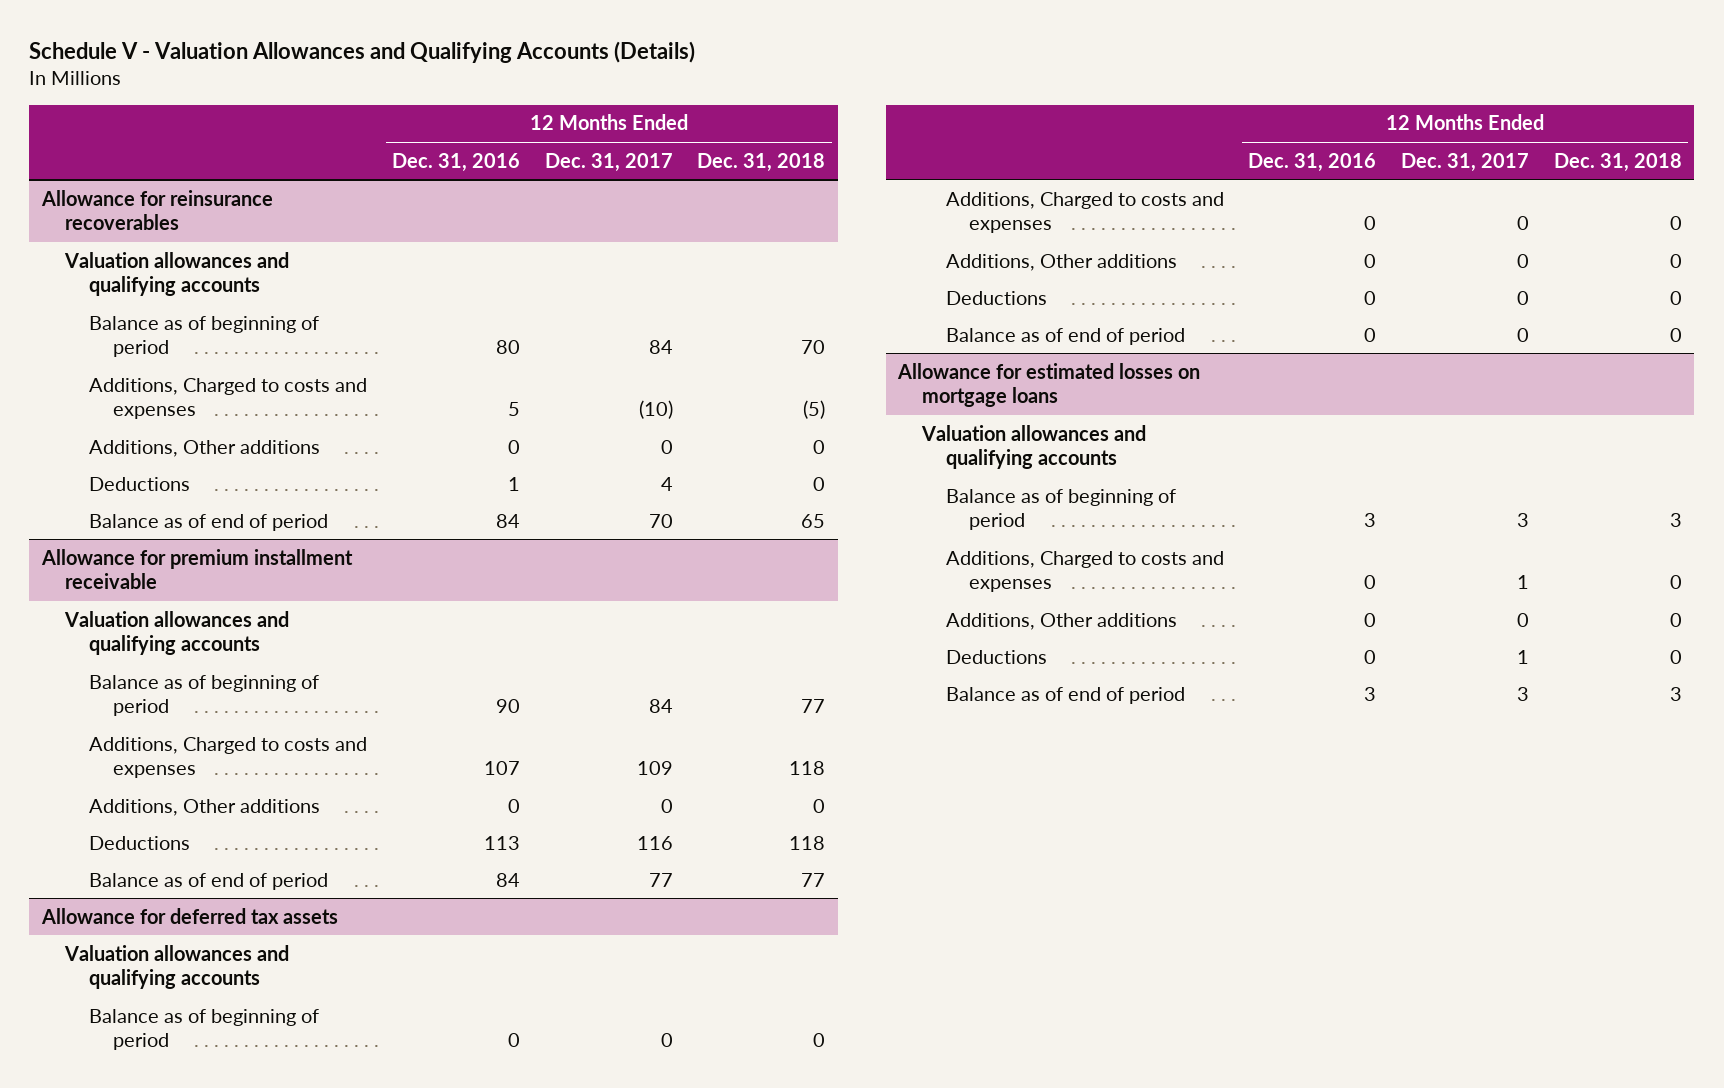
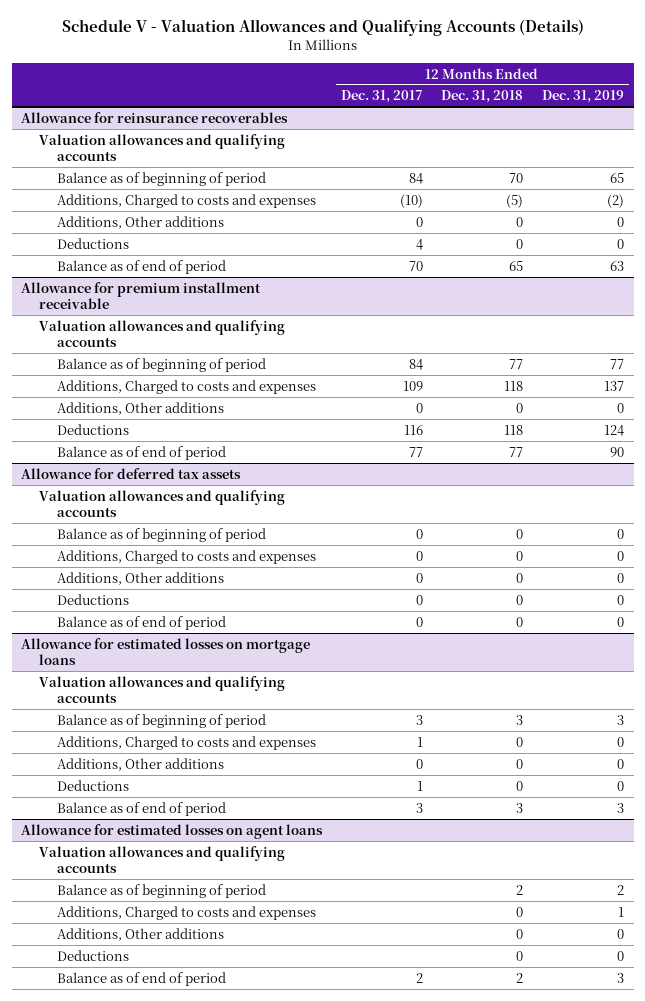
[391,152,520,172] Dec. 31, 2016 -> none
none -> [542,90,625,104] Dec. 31, 2019
none -> [20,823,323,839] Allowance for estimated losses on agent loans
none -> [38,845,285,873] Valuation allowances and qualifying accounts
none -> [56,883,266,898] Balance as of beginning of period
none -> [56,905,316,920] Additions, Charged to costs and expenses
none -> [56,927,224,941] Additions, Other additions
none -> [56,949,129,961] Deductions
none -> [56,971,226,986] Balance as of end of period

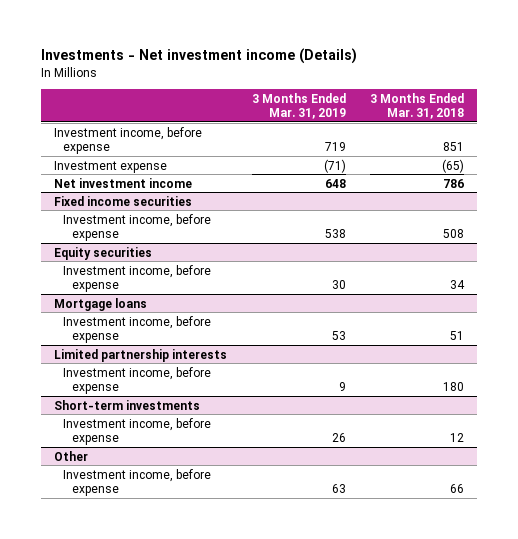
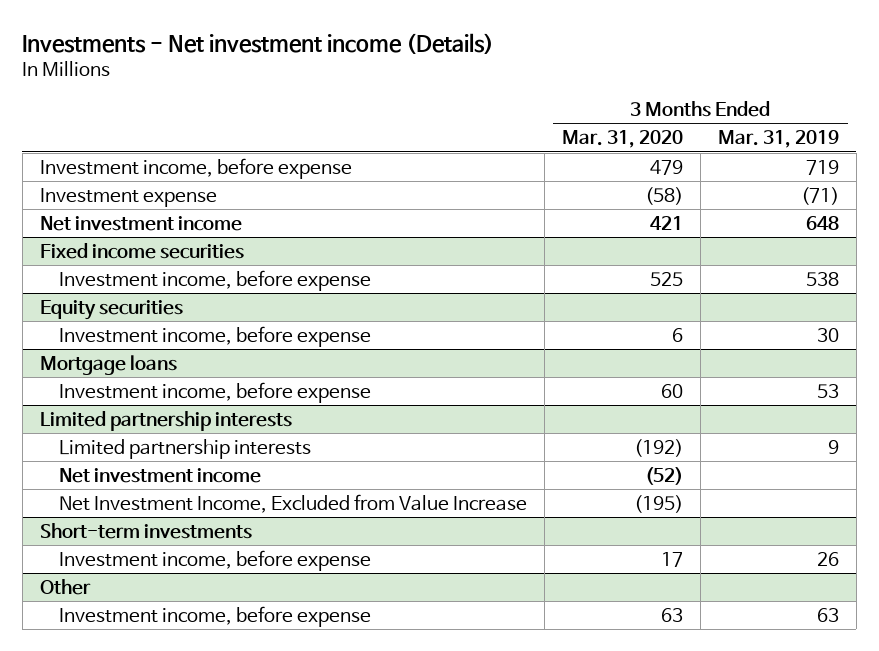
[370,92,465,119] 3 Months Ended Mar. 31, 2018 -> none
none -> [562,130,684,149] Mar. 31, 2020
[62,366,211,394] Investment income, before expense -> none
none -> [59,438,312,459] Limited partnership interests
none -> [59,467,262,483] Net investment income
none -> [59,493,528,513] Net Investment Income, Excluded from Value Increase

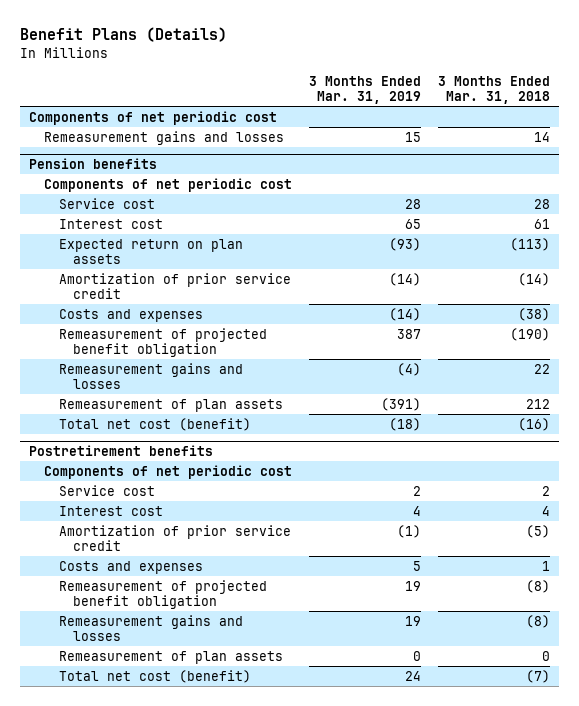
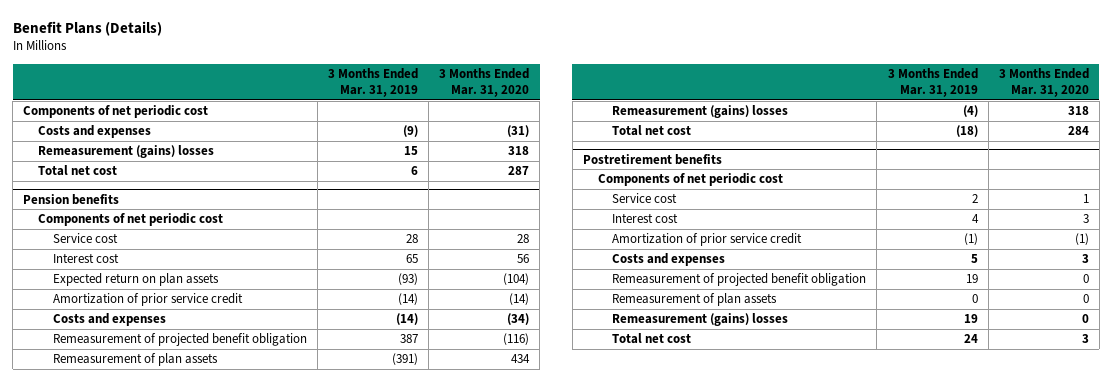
[438,75,551,105] 3 Months Ended Mar. 31, 2018 -> none
none -> [439,68,530,98] 3 Months Ended Mar. 31, 2020
none -> [37,125,151,139] Costs and expenses
[43,130,284,145] Remeasurement gains and losses -> [37,145,214,159] Remeasurement (gains) losses
none -> [37,165,117,177] Total net cost
[58,362,243,389] Remeasurement gains and losses -> none
none -> [612,105,789,119] Remeasurement (gains) losses
[58,417,251,431] Total net cost (benefit) -> [612,125,692,137] Total net cost
[58,614,243,641] Remeasurement gains and losses -> none
none -> [612,313,789,327] Remeasurement (gains) losses
[58,669,251,683] Total net cost (benefit) -> [612,333,692,345] Total net cost

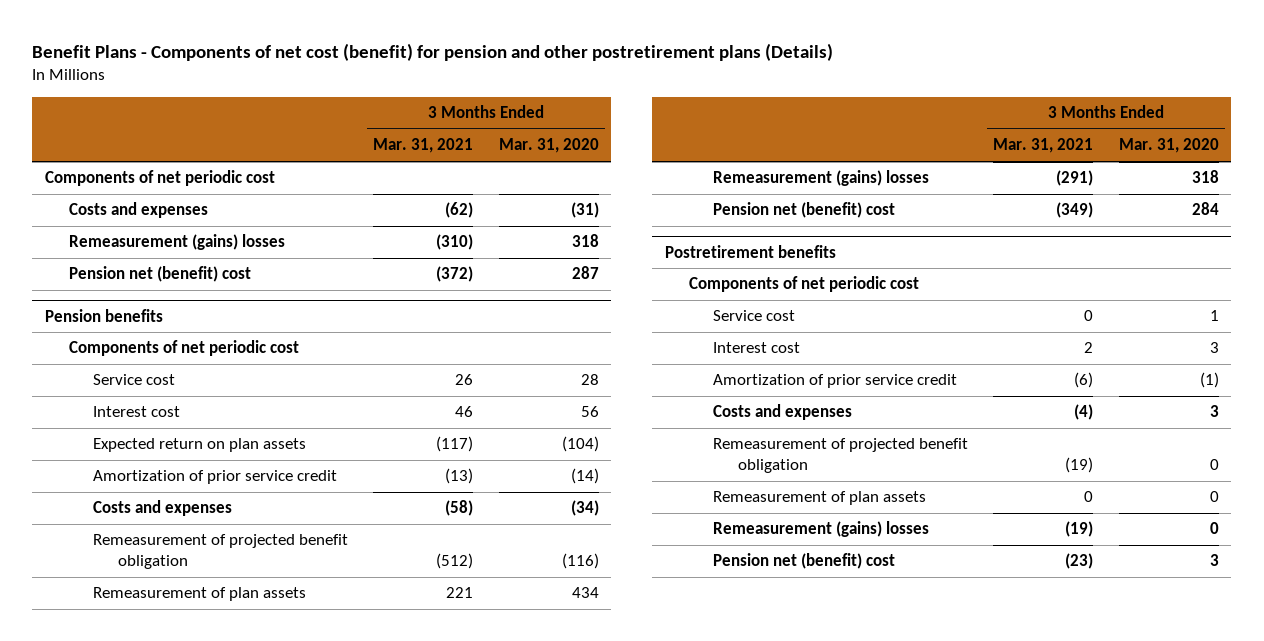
[12,20,162,36] Benefit Plans (Details) -> [32,42,834,61] Benefit Plans - Components of net cost (benefit) for pension and other postretirement plans (Details)
[327,68,418,98] 3 Months Ended Mar. 31, 2019 -> none
none -> [373,138,474,154] Mar. 31, 2021
[37,165,117,177] Total net cost -> [69,266,252,283] Pension net (benefit) cost
[612,125,692,137] Total net cost -> [713,202,896,219] Pension net (benefit) cost
[612,333,692,345] Total net cost -> [713,553,896,570] Pension net (benefit) cost

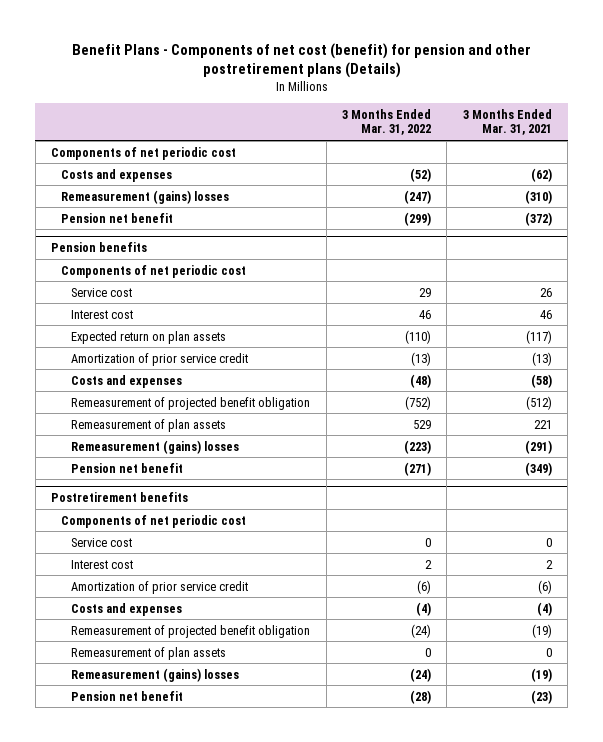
[498,138,599,154] Mar. 31, 2020 -> none
none -> [342,108,432,136] 3 Months Ended Mar. 31, 2022
[69,266,252,283] Pension net (benefit) cost -> [61,212,174,223] Pension net benefit
[713,202,896,219] Pension net (benefit) cost -> [71,462,184,473] Pension net benefit
[713,553,896,570] Pension net (benefit) cost -> [71,690,184,701] Pension net benefit

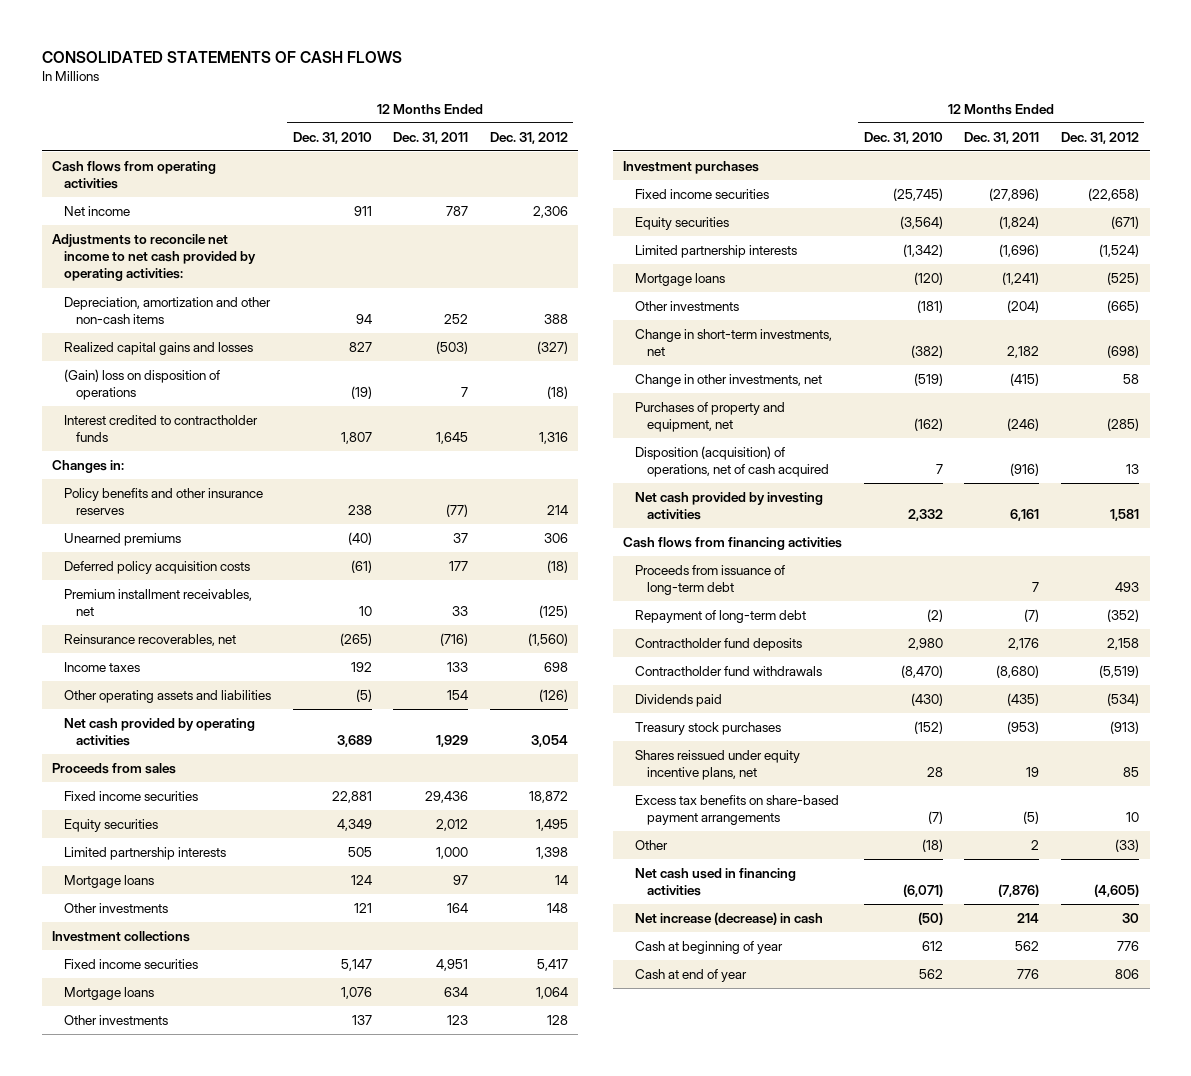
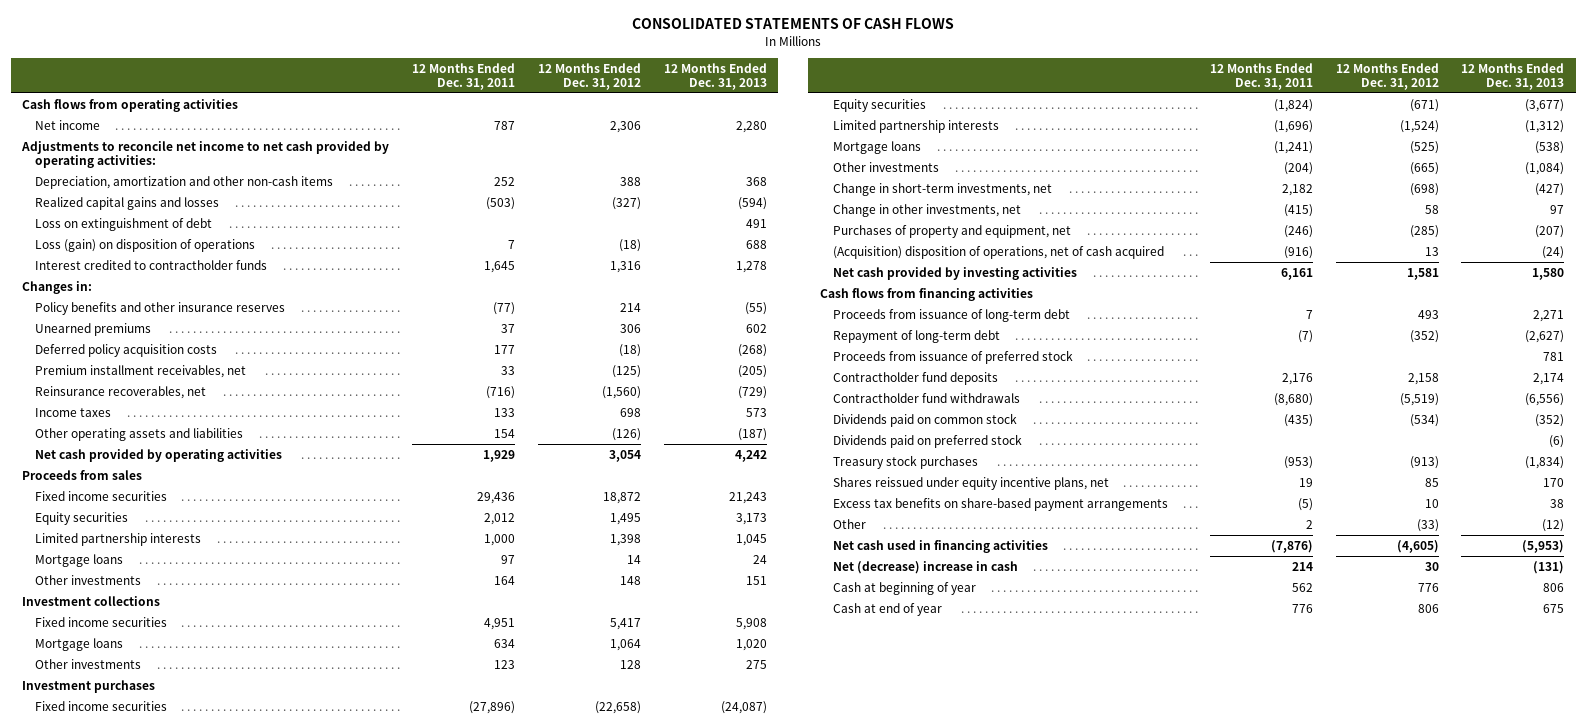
[292,131,372,144] Dec. 31, 2010 -> none
none -> [663,62,767,90] 12 Months Ended Dec. 31, 2013
none -> [34,217,212,231] Loss on extinguishment of debt
[64,368,221,401] (Gain) loss on disposition of operations -> [34,238,255,252] Loss (gain) on disposition of operations
[635,445,830,478] Disposition (acquisition) of operations, net of cash acquired -> [832,245,1164,259] (Acquisition) disposition of operations, net of cash acquired
none -> [832,349,1073,364] Proceeds from issuance of preferred stock
[635,693,723,707] Dividends paid -> [832,412,1017,427] Dividends paid on common stock
none -> [832,433,1022,448] Dividends paid on preferred stock
[635,911,824,925] Net increase (decrease) in cash -> [832,560,1018,574] Net (decrease) increase in cash

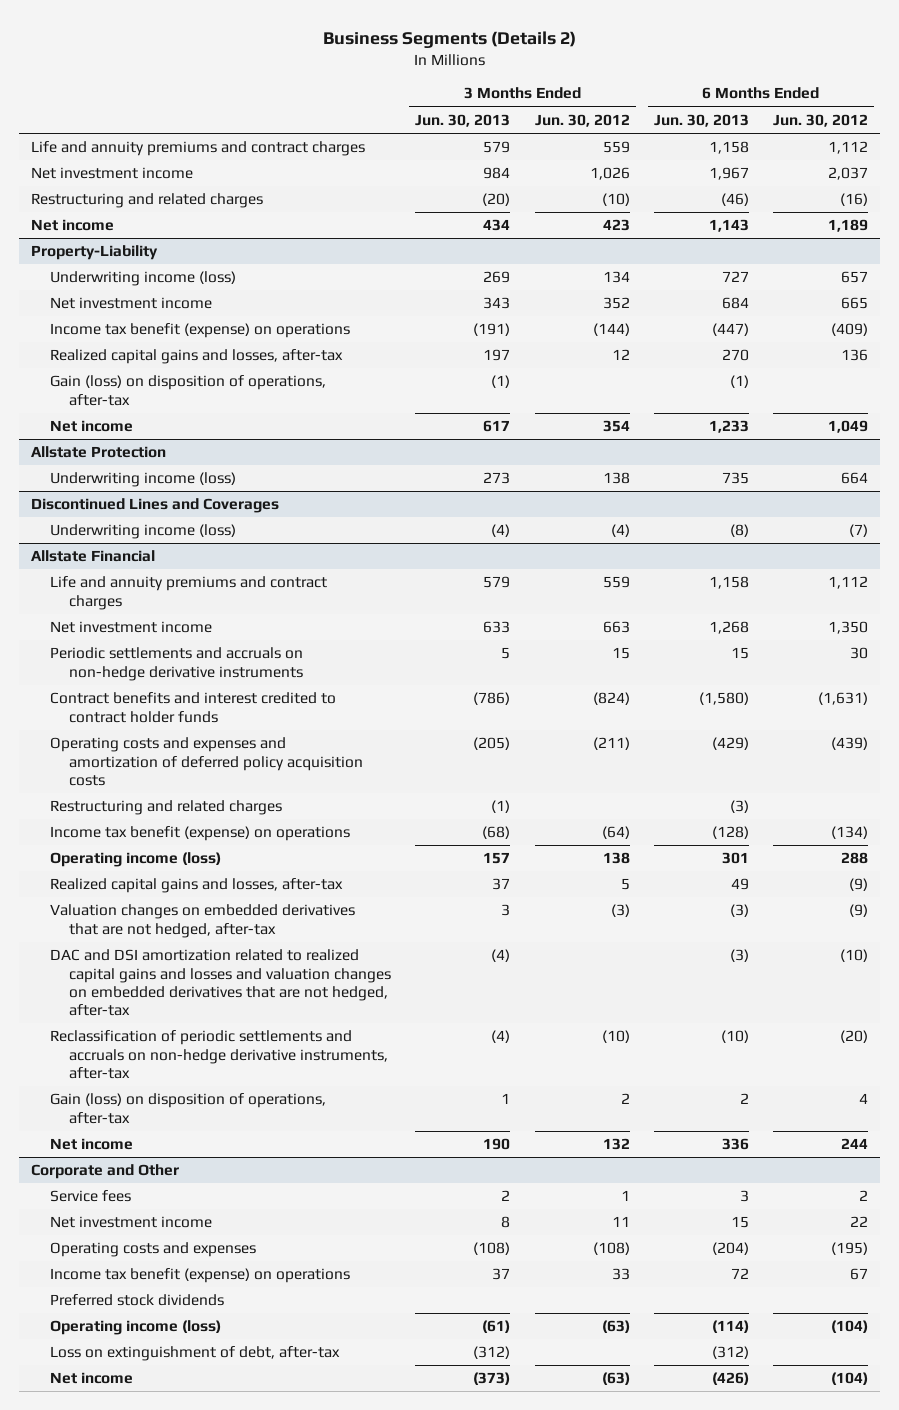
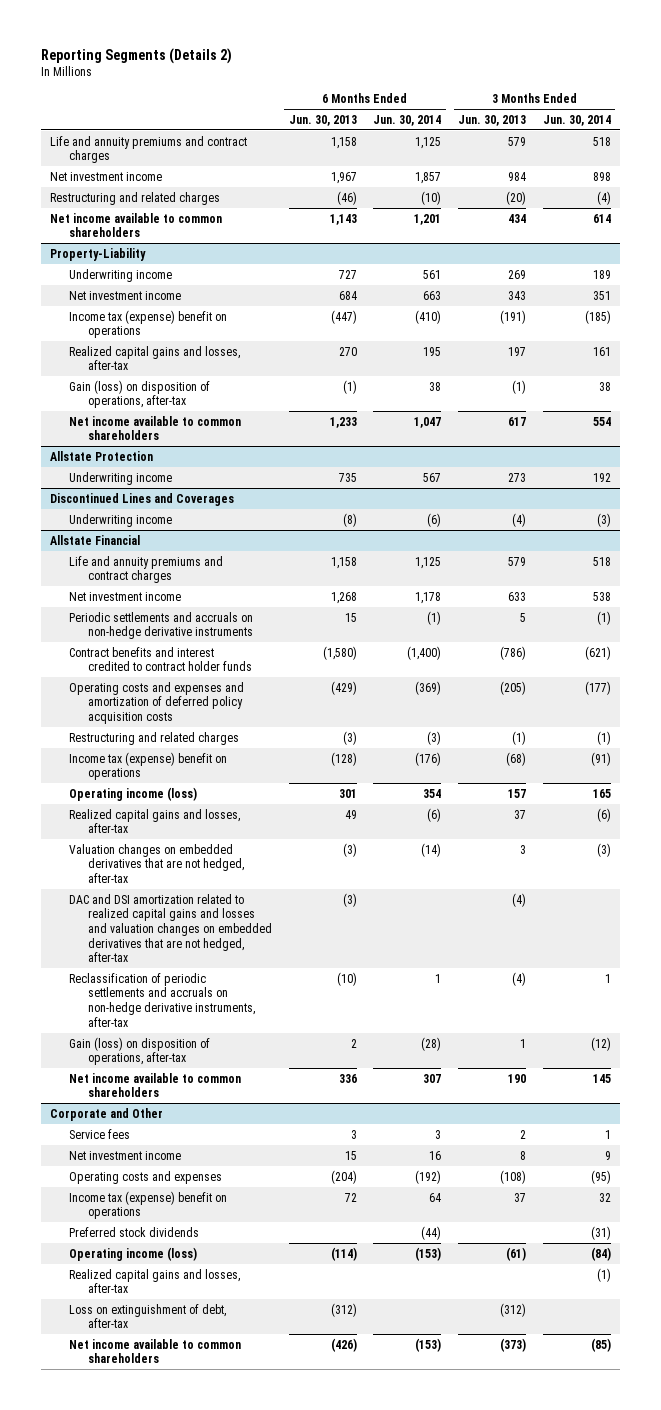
[322,30,576,48] Business Segments (Details 2) -> [41,47,233,64] Reporting Segments (Details 2)
[534,113,630,127] Jun. 30, 2012 -> none
[772,113,868,127] Jun. 30, 2012 -> none
none -> [373,114,442,126] Jun. 30, 2014
none -> [543,114,612,126] Jun. 30, 2014
[31,219,115,232] Net income -> [49,212,222,238] Net income available to common shareholders
[50,271,237,287] Underwriting income (loss) -> [68,268,172,282] Underwriting income
[50,323,351,339] Income tax benefit (expense) on operations -> [68,309,227,339] Income tax (expense) benefit on operations
[50,420,134,433] Net income -> [68,415,241,441] Net income available to common shareholders
[50,472,237,488] Underwriting income (loss) -> [68,471,172,485] Underwriting income
[50,524,237,540] Underwriting income (loss) -> [68,513,172,527] Underwriting income
[50,826,351,842] Income tax benefit (expense) on operations -> [68,751,227,781] Income tax (expense) benefit on operations
[50,1138,134,1151] Net income -> [68,1072,241,1098] Net income available to common shareholders
[50,1268,351,1284] Income tax benefit (expense) on operations -> [68,1190,227,1220] Income tax (expense) benefit on operations
none -> [68,1268,240,1294] Realized capital gains and losses, after-tax
[50,1372,134,1385] Net income -> [68,1338,241,1364] Net income available to common shareholders

